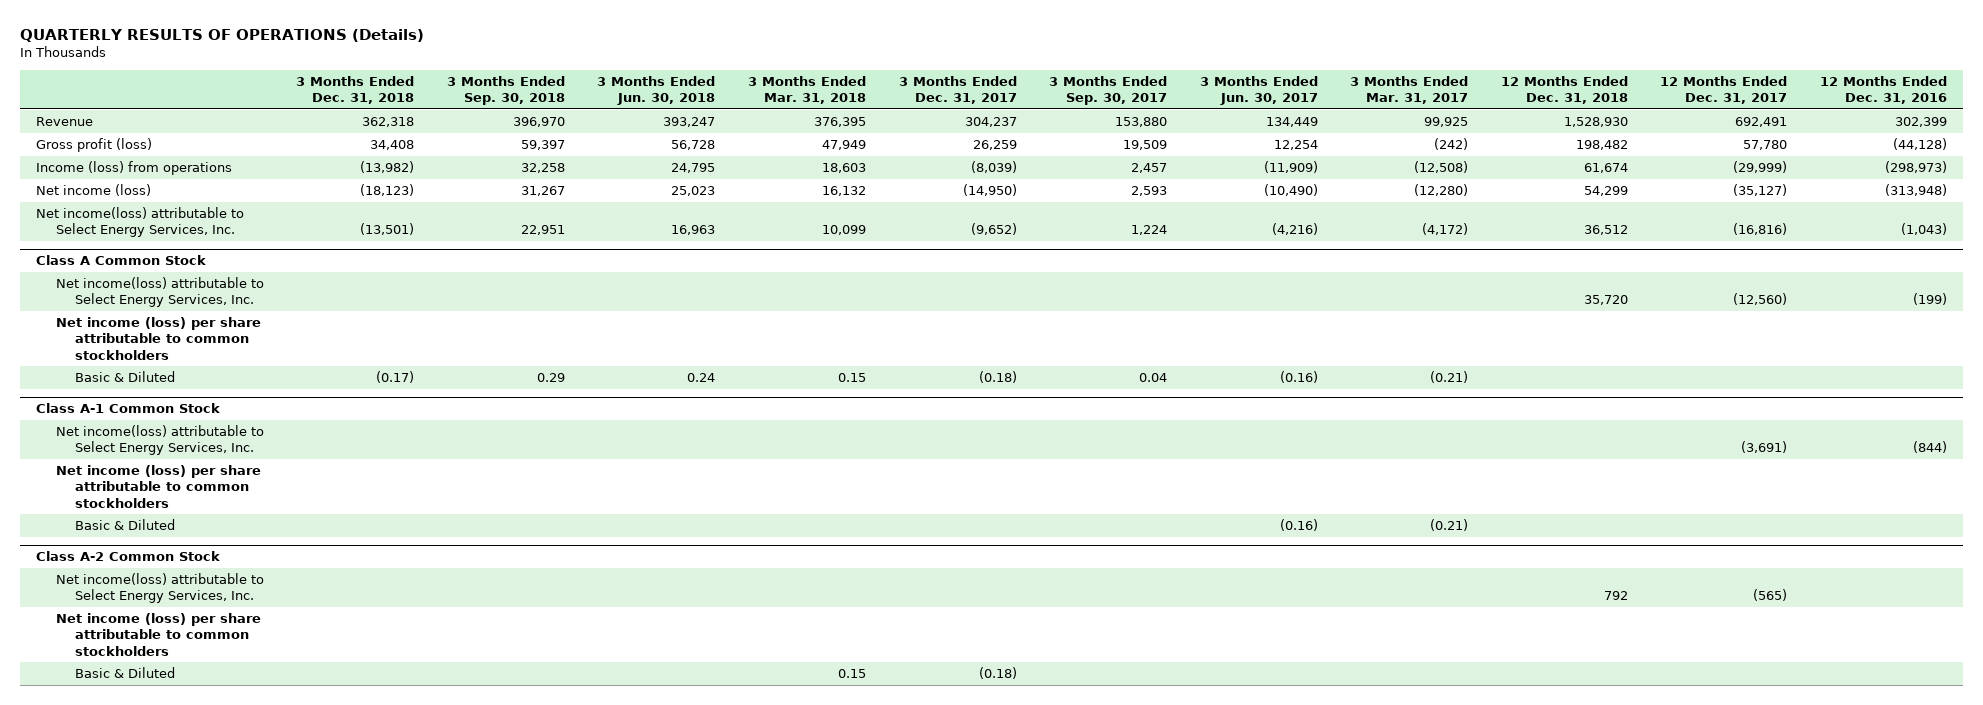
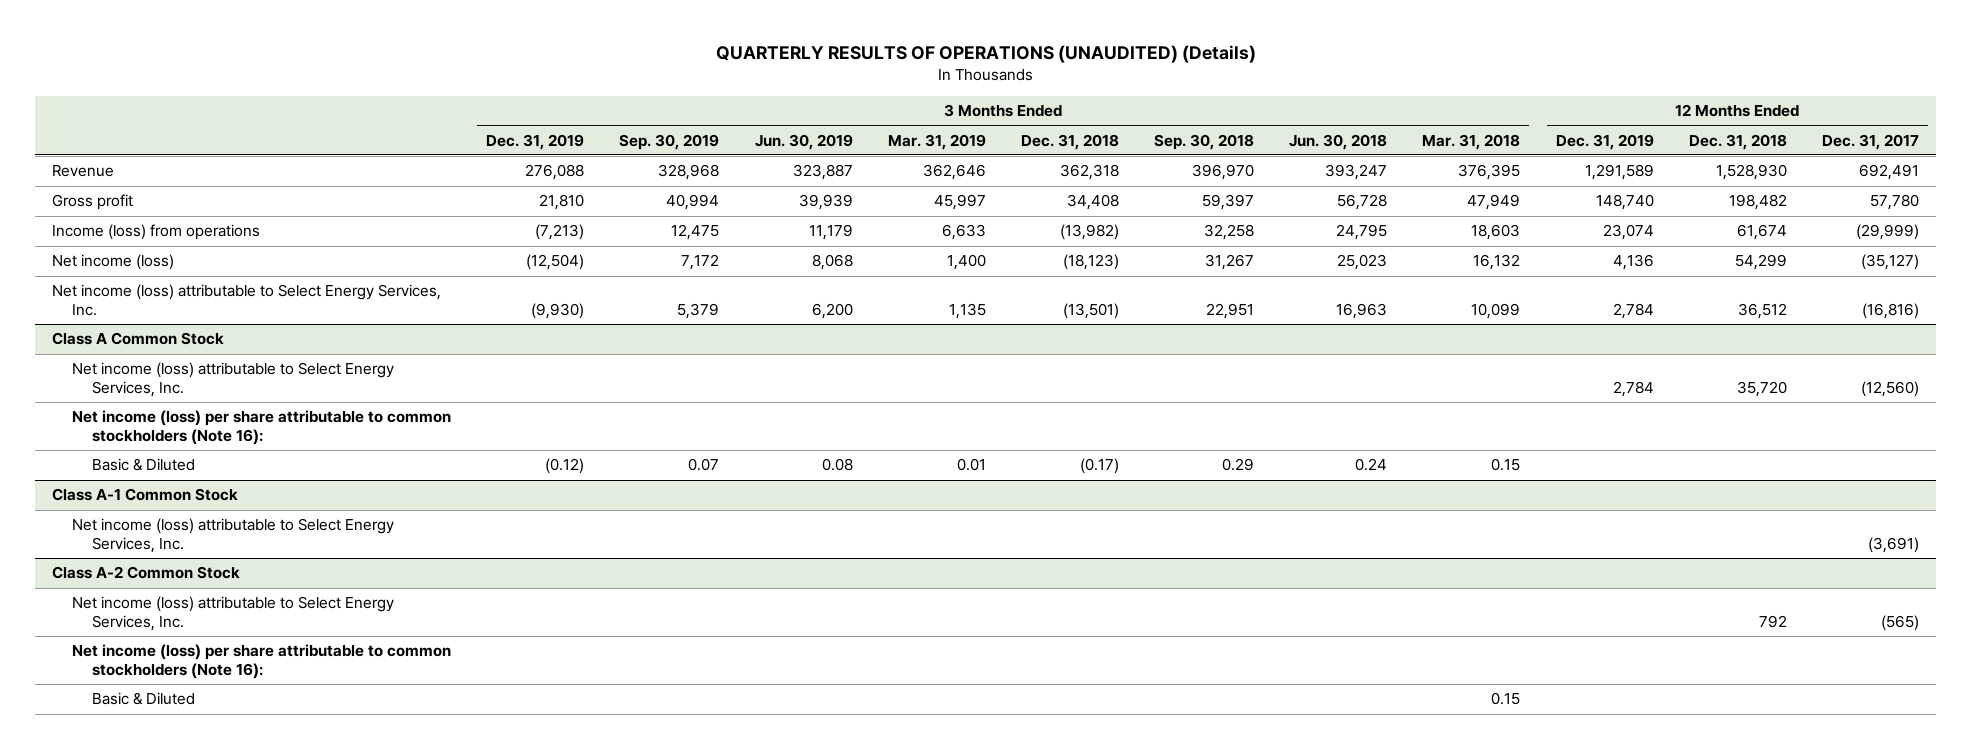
[19,28,424,42] QUARTERLY RESULTS OF OPERATIONS (Details) -> [715,45,1256,64] QUARTERLY RESULTS OF OPERATIONS (UNAUDITED) (Details)
[898,75,1017,105] 3 Months Ended Dec. 31, 2017 -> none
[1049,75,1168,106] 3 Months Ended Sep. 30, 2017 -> none
[1199,75,1318,106] 3 Months Ended Jun. 30, 2017 -> none
[1350,75,1469,105] 3 Months Ended Mar. 31, 2017 -> none
[1819,75,1947,105] 12 Months Ended Dec. 31, 2016 -> none
none -> [486,133,585,150] Dec. 31, 2019
none -> [619,133,720,150] Sep. 30, 2019
none -> [754,133,853,150] Jun. 30, 2019
none -> [887,133,986,150] Mar. 31, 2019
none -> [1555,133,1654,150] Dec. 31, 2019
[36,137,153,152] Gross profit (loss) -> [52,194,134,211] Gross profit
[36,206,245,238] Net income(loss) attributable to Select Energy Services, Inc. -> [52,284,442,316] Net income (loss) attributable to Select Energy Services, Inc.
[55,276,264,308] Net income(loss) attributable to Select Energy Services, Inc. -> [72,362,395,397] Net income (loss) attributable to Select Energy Services, Inc.
[55,316,261,360] Net income (loss) per share attributable to common stockholders -> [72,410,452,445] Net income (loss) per share attributable to common stockholders (Note 16):
[55,464,261,508] Net income (loss) per share attributable to common stockholders -> none
[75,518,176,530] Basic & Diluted -> none
[55,424,264,456] Net income(loss) attributable to Select Energy Services, Inc. -> [72,518,395,553] Net income (loss) attributable to Select Energy Services, Inc.
[55,572,264,604] Net income(loss) attributable to Select Energy Services, Inc. -> [72,596,395,631] Net income (loss) attributable to Select Energy Services, Inc.
[55,612,261,656] Net income (loss) per share attributable to common stockholders -> [72,644,452,679] Net income (loss) per share attributable to common stockholders (Note 16):

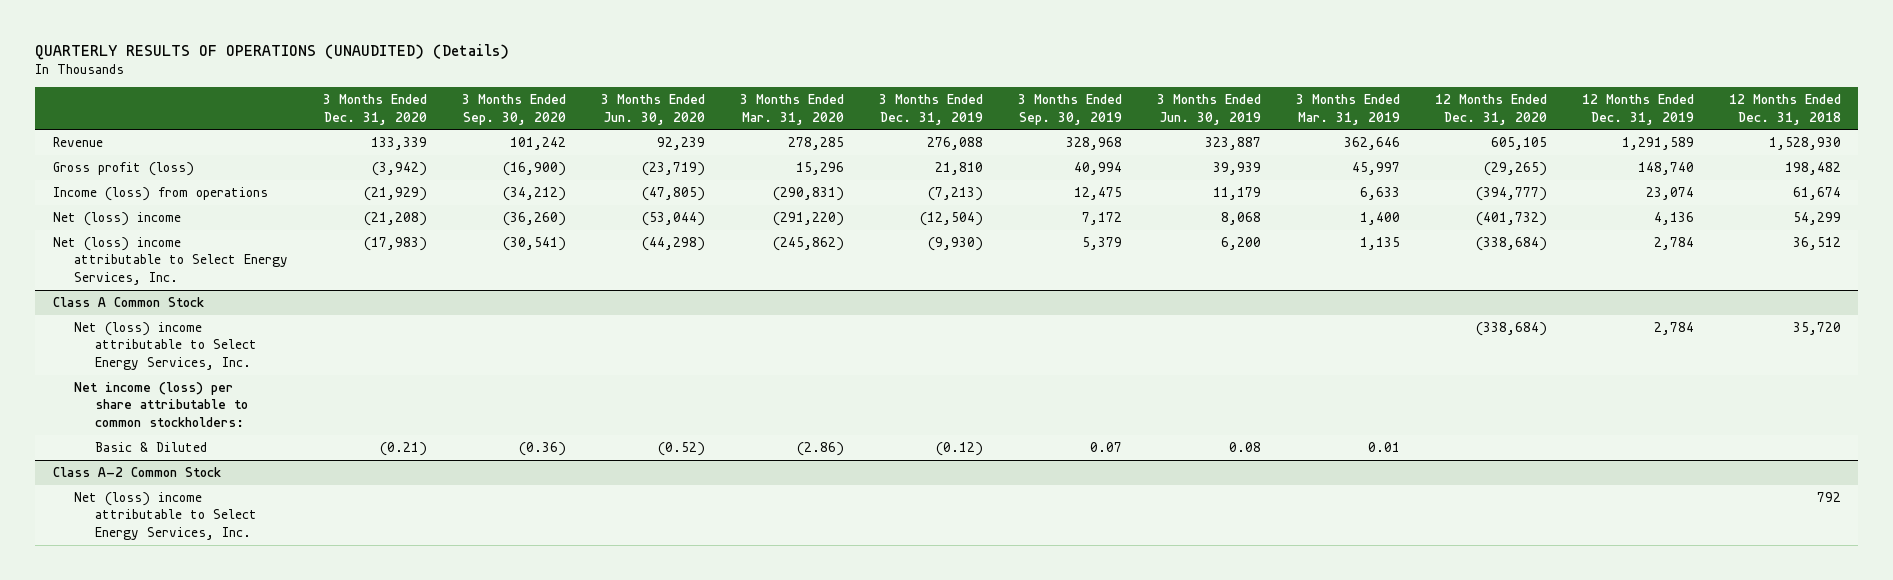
[1020,133,1119,150] Dec. 31, 2018 -> none
[1154,133,1255,150] Sep. 30, 2018 -> none
[1289,133,1388,150] Jun. 30, 2018 -> none
[1422,133,1521,150] Mar. 31, 2018 -> none
[1821,133,1919,150] Dec. 31, 2017 -> none
none -> [322,94,427,125] 3 Months Ended Dec. 31, 2020
none -> [461,94,566,125] 3 Months Ended Sep. 30, 2020
none -> [600,94,705,125] 3 Months Ended Jun. 30, 2020
none -> [739,94,844,125] 3 Months Ended Mar. 31, 2020
none -> [1434,94,1547,125] 12 Months Ended Dec. 31, 2020
[52,194,134,211] Gross profit -> [52,162,194,177] Gross profit (loss)
[52,254,175,271] Net income (loss) -> [52,212,181,227] Net (loss) income
[52,284,442,316] Net income (loss) attributable to Select Energy Services, Inc. -> [52,237,288,285] Net (loss) income attributable to Select Energy Services, Inc.
[72,362,395,397] Net income (loss) attributable to Select Energy Services, Inc. -> [73,322,257,370] Net (loss) income attributable to Select Energy Services, Inc.
[72,410,452,445] Net income (loss) per share attributable to common stockholders (Note 16): -> [73,382,248,427] Net income (loss) per share attributable to common stockholders:
[52,488,239,502] Class A-1 Common Stock -> none
[72,518,395,553] Net income (loss) attributable to Select Energy Services, Inc. -> none
[72,644,452,679] Net income (loss) per share attributable to common stockholders (Note 16): -> none
[91,692,195,706] Basic & Diluted -> none
[72,596,395,631] Net income (loss) attributable to Select Energy Services, Inc. -> [73,492,257,540] Net (loss) income attributable to Select Energy Services, Inc.

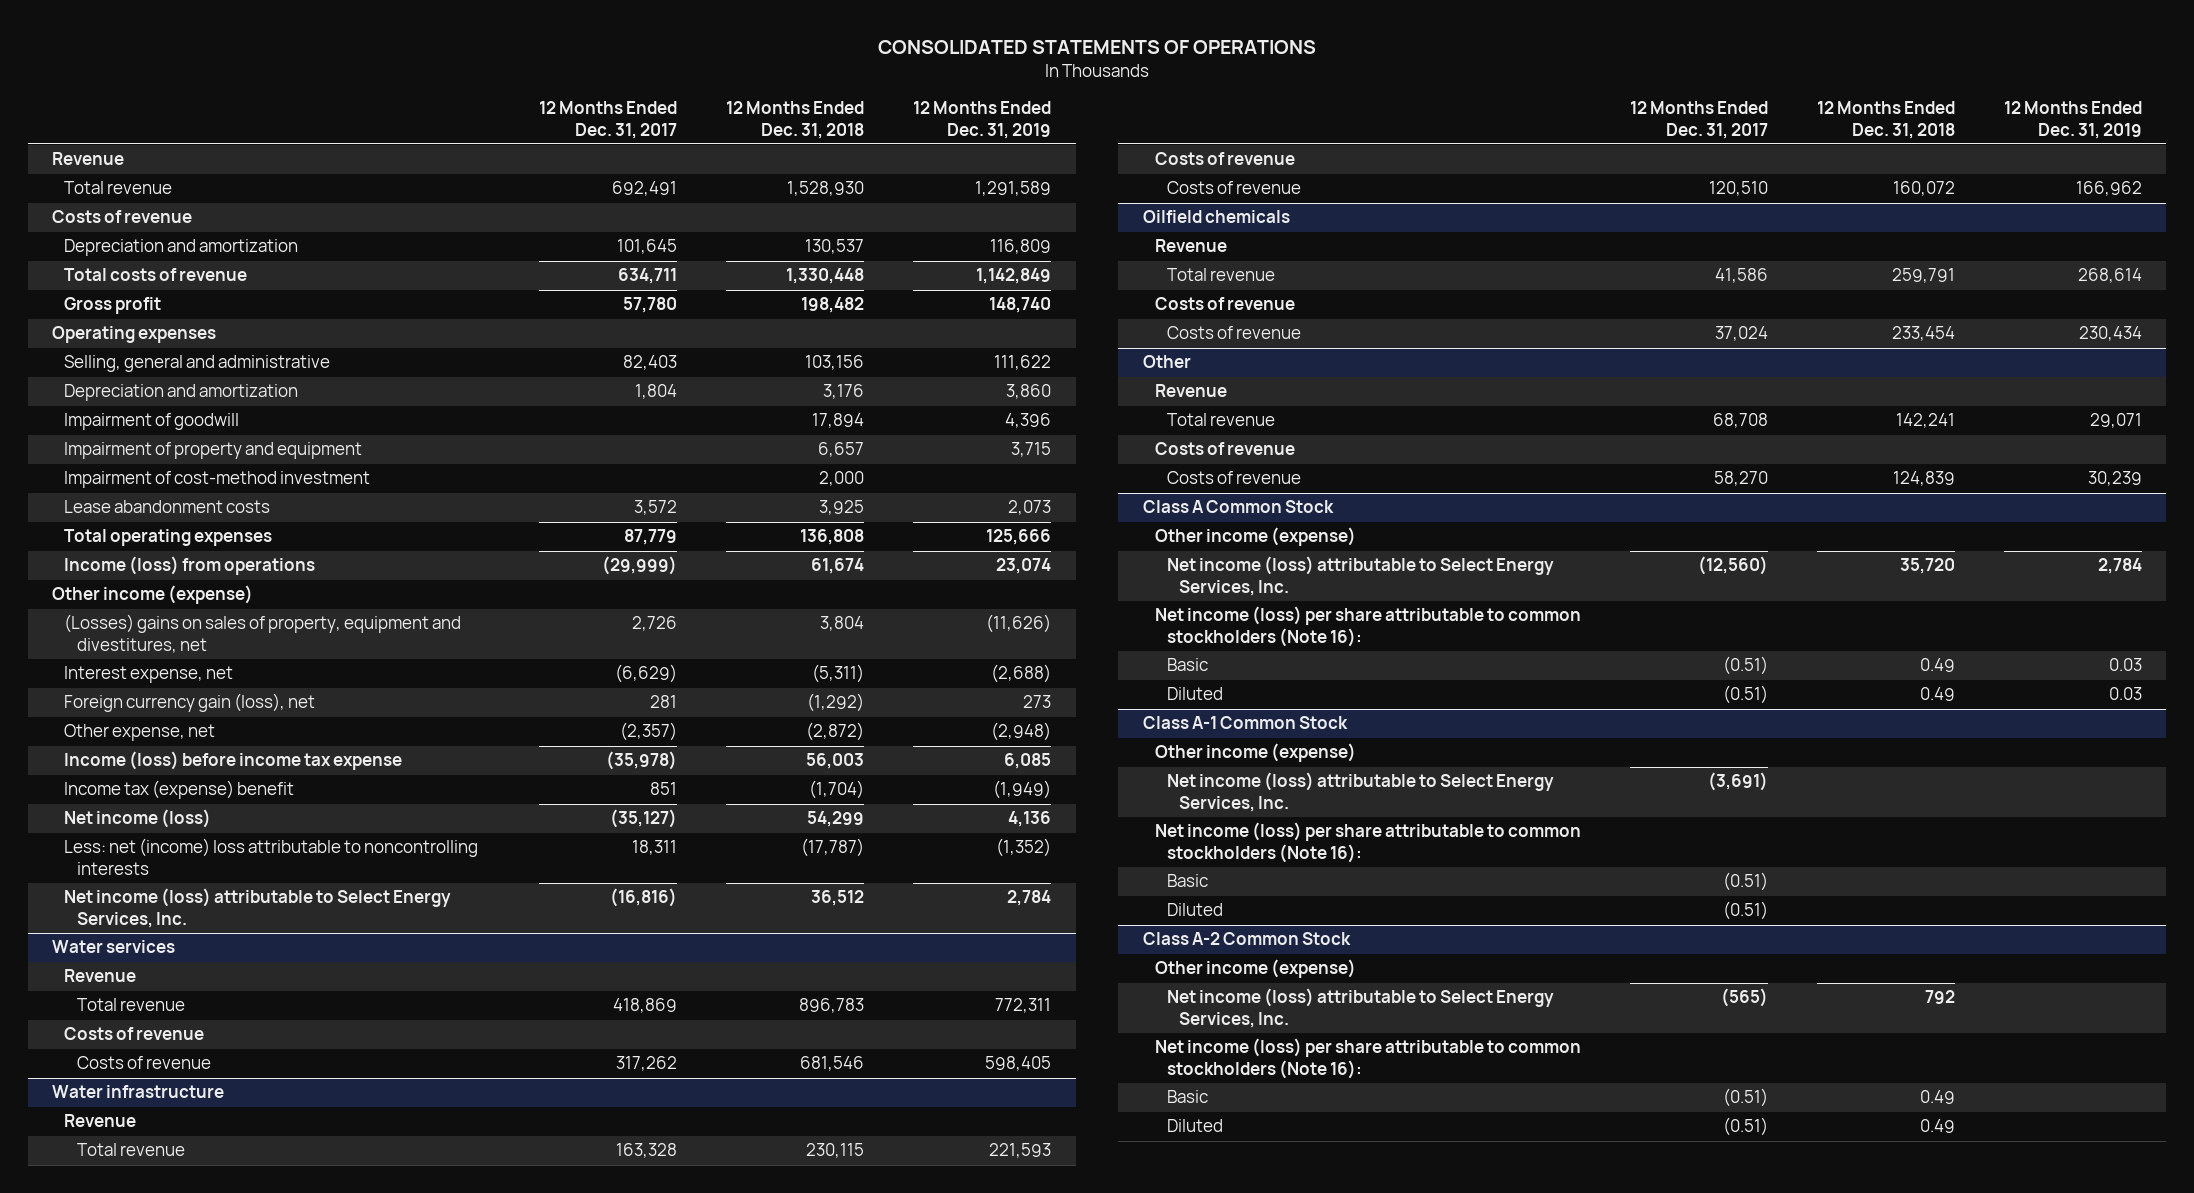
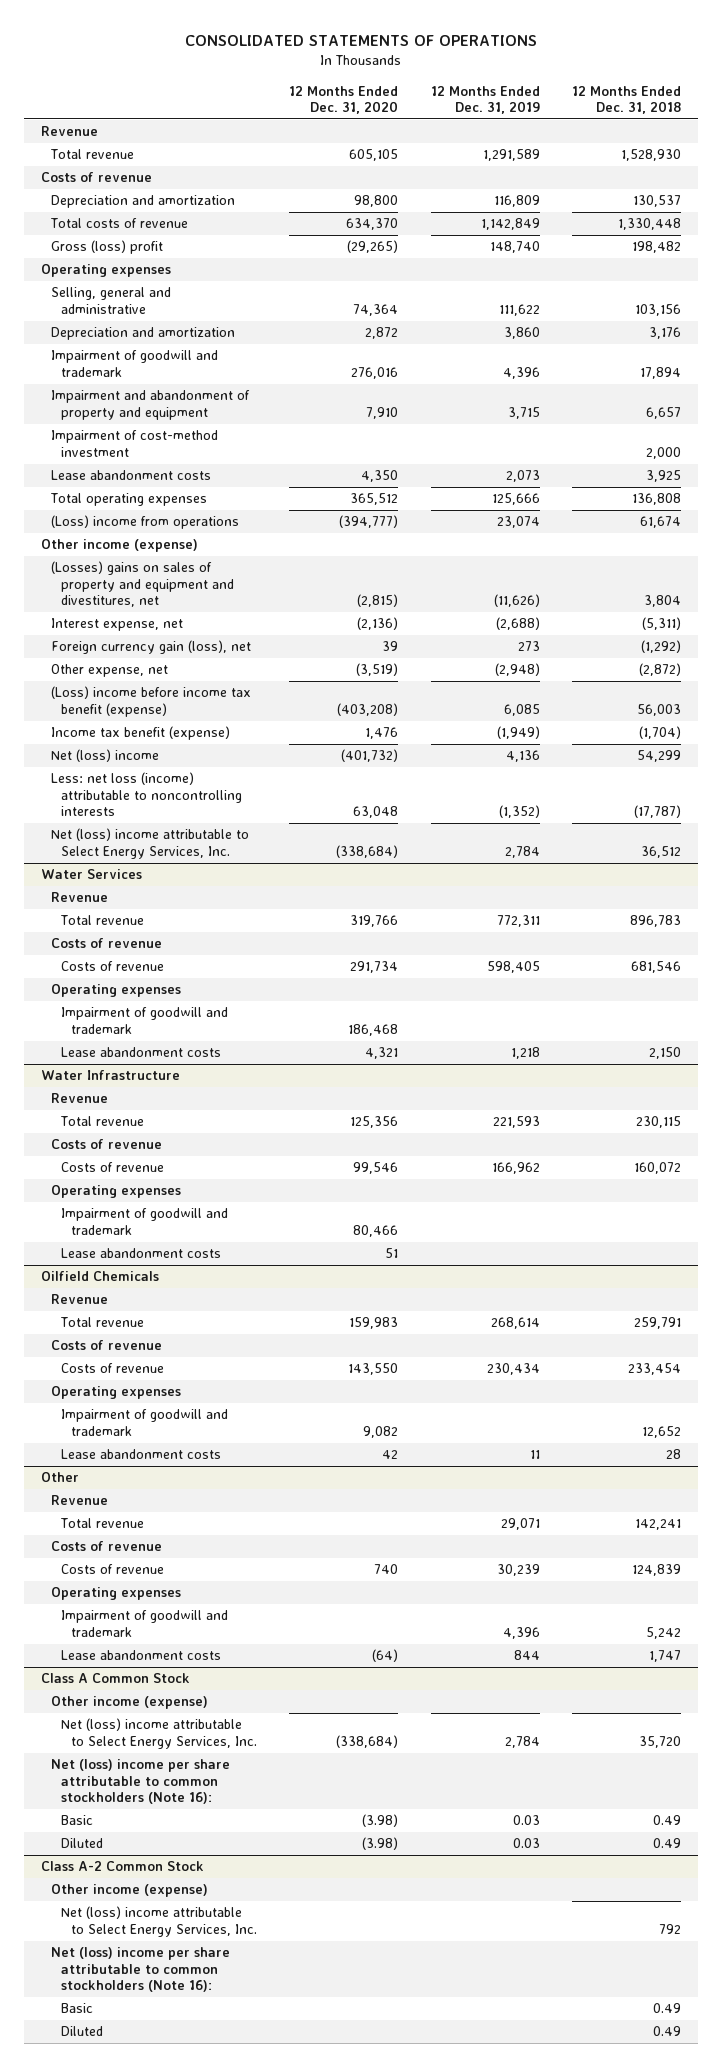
[539,101,678,139] 12 Months Ended Dec. 31, 2017 -> none
none -> [289,85,399,114] 12 Months Ended Dec. 31, 2020
[64,297,162,315] Gross profit -> [50,240,163,255] Gross (loss) profit
[64,413,240,431] Impairment of goodwill -> [50,350,218,377] Impairment of goodwill and trademark
[64,442,363,460] Impairment of property and equipment -> [50,390,250,420] Impairment and abandonment of property and equipment
[64,556,316,576] Income (loss) from operations -> [50,515,239,530] (Loss) income from operations
[64,614,462,653] (Losses) gains on sales of property, equipment and divestitures, net -> [50,561,234,607] (Losses) gains on sales of property and equipment and divestitures, net
[64,751,403,771] Income (loss) before income tax expense -> [50,686,251,717] (Loss) income before income tax benefit (expense)
[64,780,295,800] Income tax (expense) benefit -> [50,726,230,741] Income tax benefit (expense)
[64,809,212,829] Net income (loss) -> [50,749,159,763] Net (loss) income
[64,838,479,875] Less: net (income) loss attributable to noncontrolling interests -> [50,772,242,816] Less: net loss (income) attributable to noncontrolling interests
[64,888,452,928] Net income (loss) attributable to Select Energy Services, Inc. -> [50,828,249,859] Net (loss) income attributable to Select Energy Services, Inc.
[52,940,176,954] Water services -> [40,869,142,880] Water Services
none -> [50,984,181,998] Operating expenses
none -> [60,1007,228,1034] Impairment of goodwill and trademark
none -> [60,1047,221,1058] Lease abandonment costs
[52,1085,225,1099] Water infrastructure -> [40,1070,180,1081] Water Infrastructure
none -> [50,1185,181,1199] Operating expenses
none -> [60,1208,228,1235] Impairment of goodwill and trademark
none -> [60,1248,221,1259] Lease abandonment costs
[1142,210,1290,224] Oilfield chemicals -> [40,1271,159,1282] Oilfield Chemicals
none -> [50,1386,181,1400] Operating expenses
none -> [60,1409,228,1436] Impairment of goodwill and trademark
none -> [60,1449,221,1460] Lease abandonment costs
none -> [50,1587,181,1601] Operating expenses
none -> [60,1610,228,1637] Impairment of goodwill and trademark
none -> [60,1650,221,1661] Lease abandonment costs
[1167,556,1555,596] Net income (loss) attributable to Select Energy Services, Inc. -> [60,1718,257,1749] Net (loss) income attributable to Select Energy Services, Inc.
[1154,606,1581,647] Net income (loss) per share attributable to common stockholders (Note 16): -> [50,1759,230,1804] Net (loss) income per share attributable to common stockholders (Note 16):
[1142,716,1348,730] Class A-1 Common Stock -> none
[1154,743,1356,763] Other income (expense) -> none
[1167,772,1555,812] Net income (loss) attributable to Select Energy Services, Inc. -> none
[1154,822,1581,863] Net income (loss) per share attributable to common stockholders (Note 16): -> none
[1167,874,1209,888] Basic -> none
[1167,903,1224,917] Diluted -> none
[1167,988,1555,1028] Net income (loss) attributable to Select Energy Services, Inc. -> [60,1906,257,1937] Net (loss) income attributable to Select Energy Services, Inc.
[1154,1038,1581,1079] Net income (loss) per share attributable to common stockholders (Note 16): -> [50,1947,230,1992] Net (loss) income per share attributable to common stockholders (Note 16):

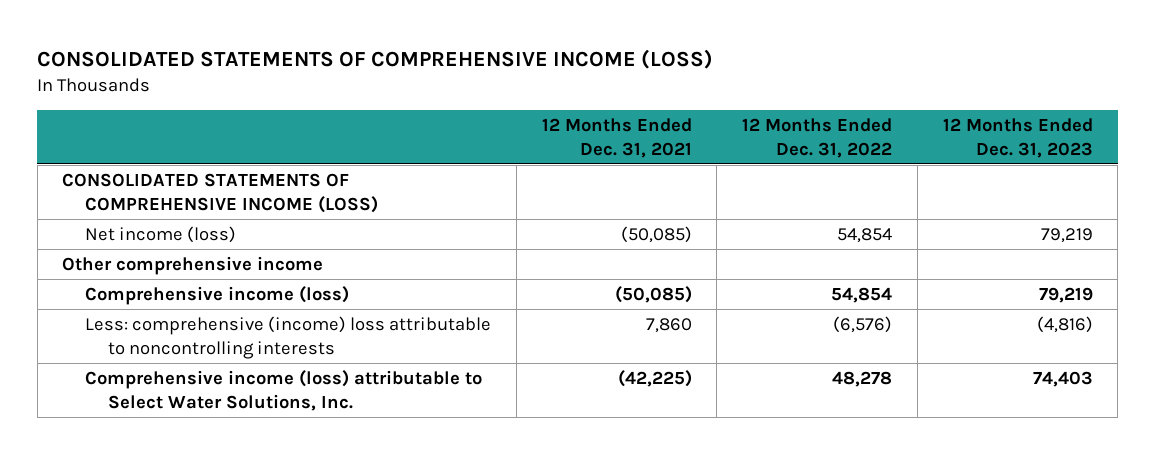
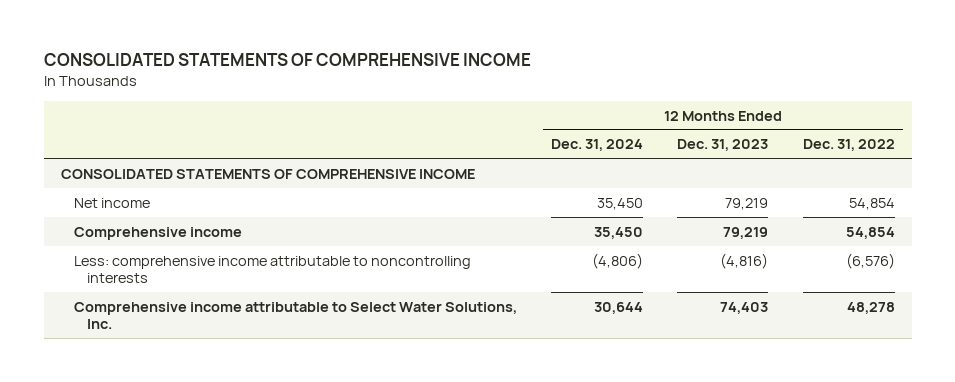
[37,49,714,70] CONSOLIDATED STATEMENTS OF COMPREHENSIVE INCOME (LOSS) -> [43,53,531,67] CONSOLIDATED STATEMENTS OF COMPREHENSIVE INCOME
[541,117,692,158] 12 Months Ended Dec. 31, 2021 -> none
none -> [551,139,644,152] Dec. 31, 2024
[62,255,324,275] Other comprehensive income -> none
[62,172,379,213] CONSOLIDATED STATEMENTS OF COMPREHENSIVE INCOME (LOSS) -> [60,168,475,179] CONSOLIDATED STATEMENTS OF COMPREHENSIVE INCOME
[85,225,237,243] Net income (loss) -> [73,197,150,208] Net income
[85,285,350,305] Comprehensive income (loss) -> [73,226,242,240] Comprehensive income
[85,315,492,359] Less: comprehensive (income) loss attributable to noncontrolling interests -> [73,255,471,283] Less: comprehensive income attributable to noncontrolling interests
[85,369,483,411] Comprehensive income (loss) attributable to Select Water Solutions, Inc. -> [73,301,517,329] Comprehensive income attributable to Select Water Solutions, Inc.

